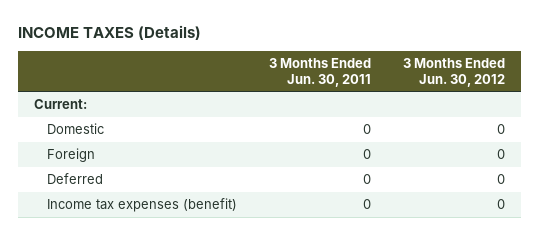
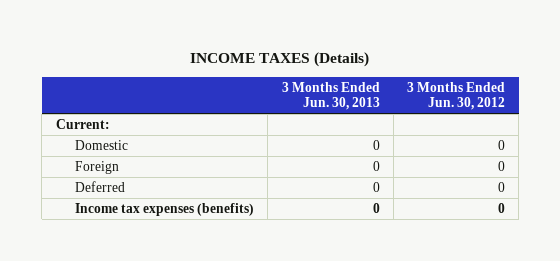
[269,57,372,87] 3 Months Ended Jun. 30, 2011 -> none
none -> [281,81,380,111] 3 Months Ended Jun. 30, 2013
[47,198,238,213] Income tax expenses (benefit) -> [75,202,255,216] Income tax expenses (benefits)

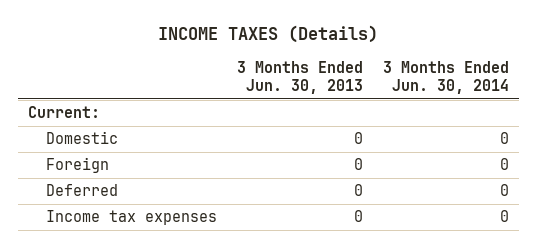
[406,81,505,111] 3 Months Ended Jun. 30, 2012 -> none
none -> [382,61,509,95] 3 Months Ended Jun. 30, 2014
[75,202,255,216] Income tax expenses (benefits) -> [45,210,217,226] Income tax expenses

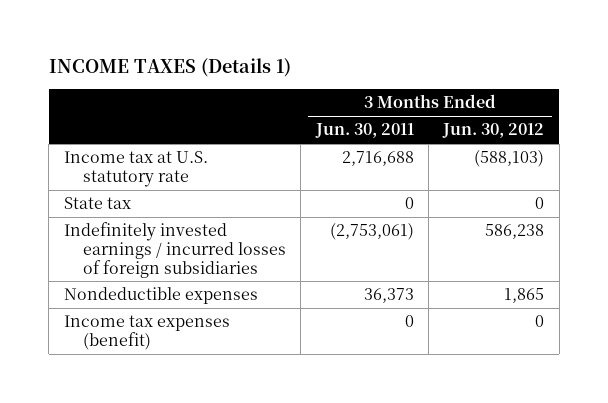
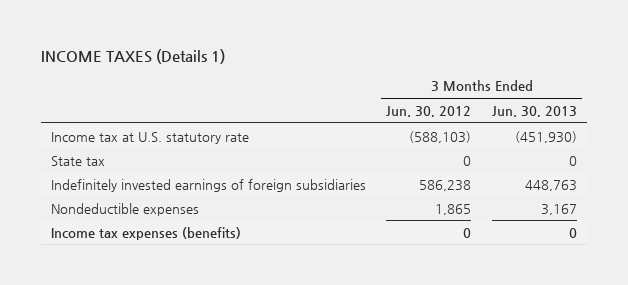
[314,123,414,139] Jun. 30, 2011 -> none
none -> [491,105,577,117] Jun. 30, 2013
[63,222,286,278] Indefinitely invested earnings / incurred losses of foreign subsidiaries -> [50,178,366,192] Indefinitely invested earnings of foreign subsidiaries
[63,315,230,350] Income tax expenses (benefit) -> [50,226,241,240] Income tax expenses (benefits)

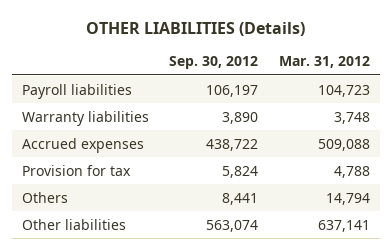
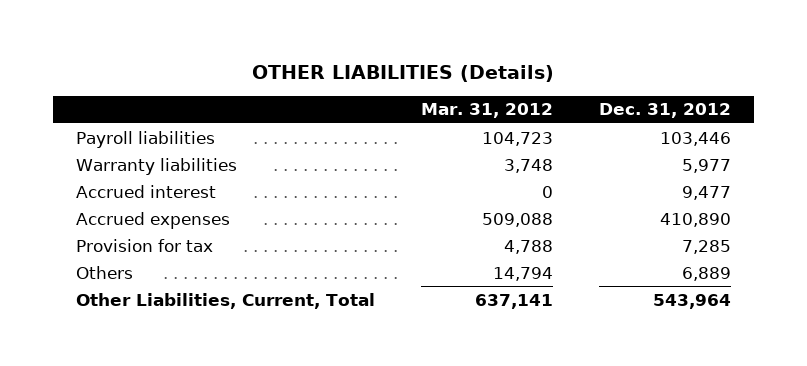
[169,55,259,69] Sep. 30, 2012 -> none
none -> [598,103,731,119] Dec. 31, 2012
none -> [76,184,217,198] Accrued interest
[22,218,127,230] Other liabilities -> [76,292,376,309] Other Liabilities, Current, Total

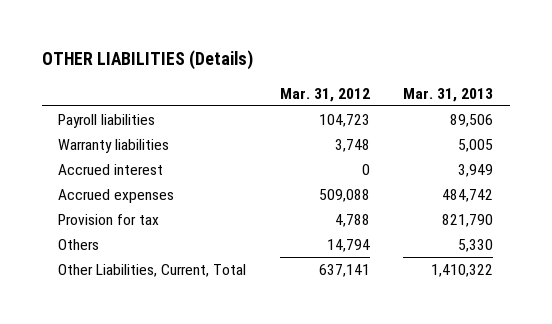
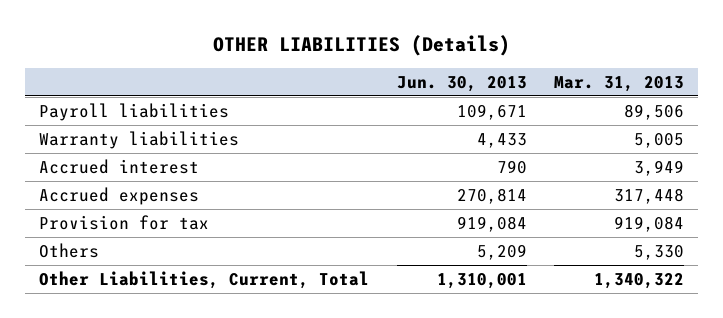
[279,87,370,102] Mar. 31, 2012 -> none
none -> [396,76,527,93] Jun. 30, 2013
[442,188,494,202] 484,742 -> [614,187,685,204] 317,448
[442,213,494,227] 821,790 -> [614,215,685,232] 919,084
[431,263,494,277] 1,410,322 -> [594,272,685,289] 1,340,322

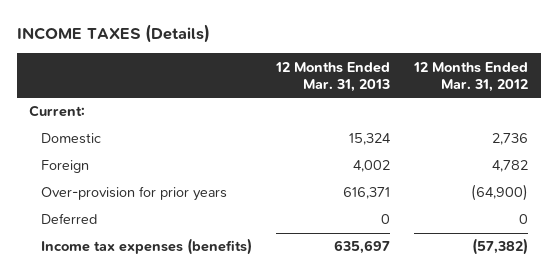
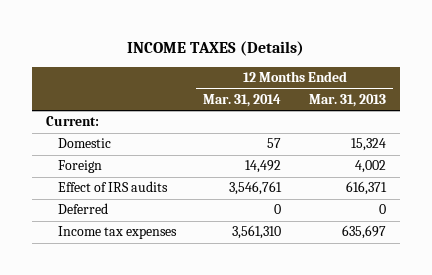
[413,61,529,92] 12 Months Ended Mar. 31, 2012 -> none
none -> [203,93,282,107] Mar. 31, 2014
[40,186,227,202] Over-provision for prior years -> [57,181,168,193] Effect of IRS audits
[40,238,252,256] Income tax expenses (benefits) -> [57,226,177,240] Income tax expenses

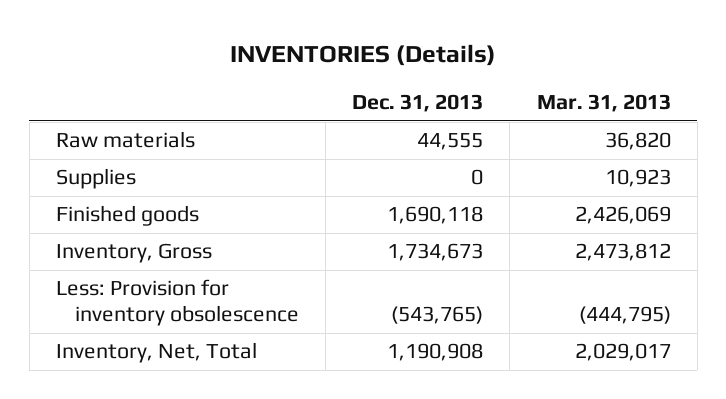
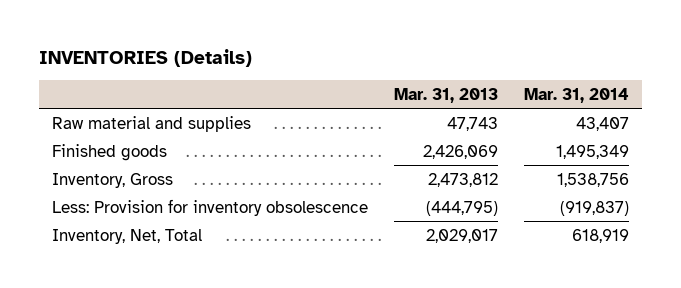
[352,94,484,113] Dec. 31, 2013 -> none
none -> [524,87,630,103] Mar. 31, 2014
[55,168,136,190] Supplies -> none
[55,131,195,149] Raw materials -> [51,115,251,132] Raw material and supplies
[604,132,671,151] 36,820 -> [446,116,498,131] 47,743

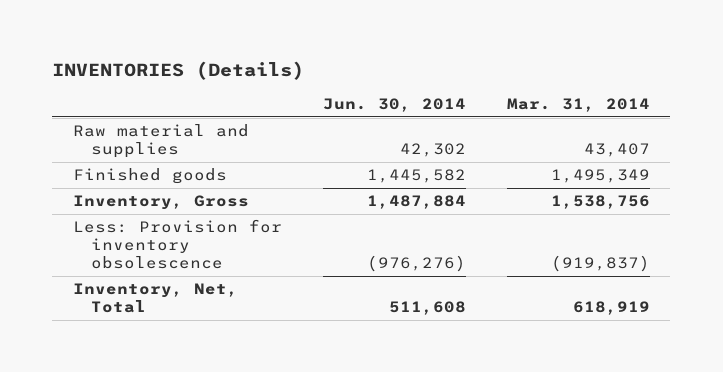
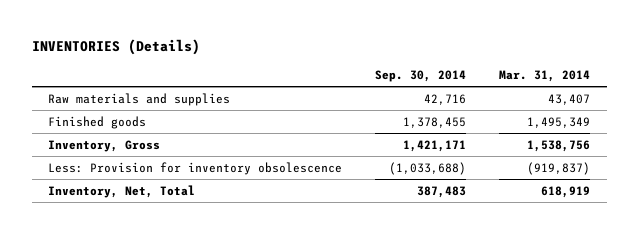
[322,98,466,113] Jun. 30, 2014 -> none
none -> [375,69,467,82] Sep. 30, 2014
[72,124,249,159] Raw material and supplies -> [48,92,231,106] Raw materials and supplies

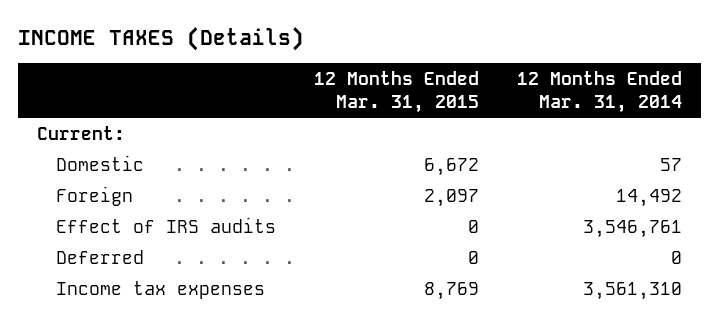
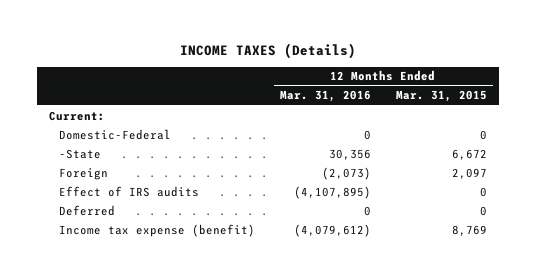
[516,70,682,114] 12 Months Ended Mar. 31, 2014 -> none
none -> [280,90,372,103] Mar. 31, 2016
[55,154,144,171] Domestic -> [59,128,172,140] Domestic-Federal
[423,157,479,176] 6,672 -> [479,129,487,140] 0
none -> [59,148,102,159] -State
[55,280,265,299] Income tax expenses -> [59,223,256,237] Income tax expense (benefit)

